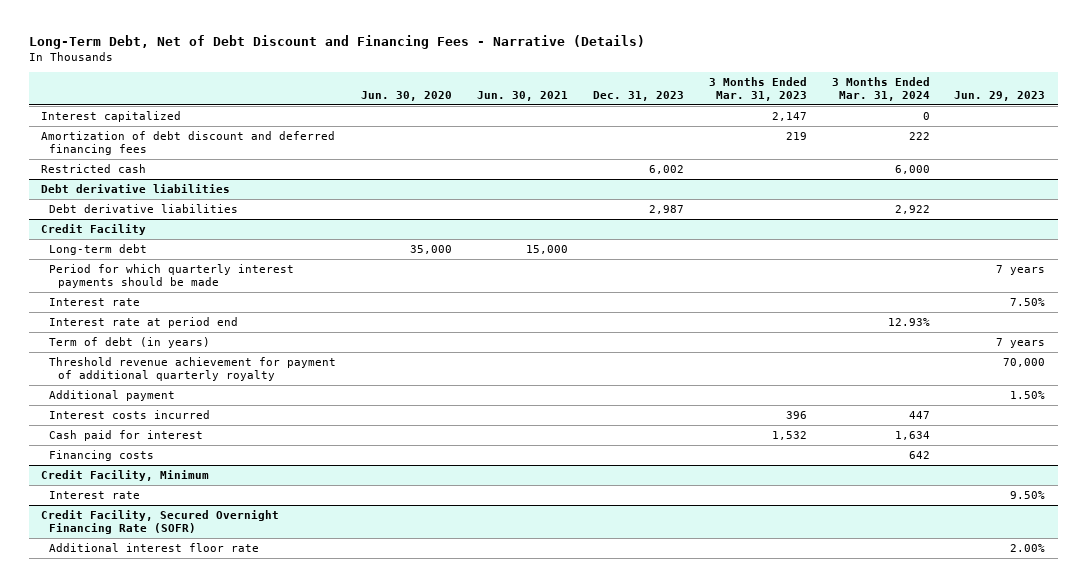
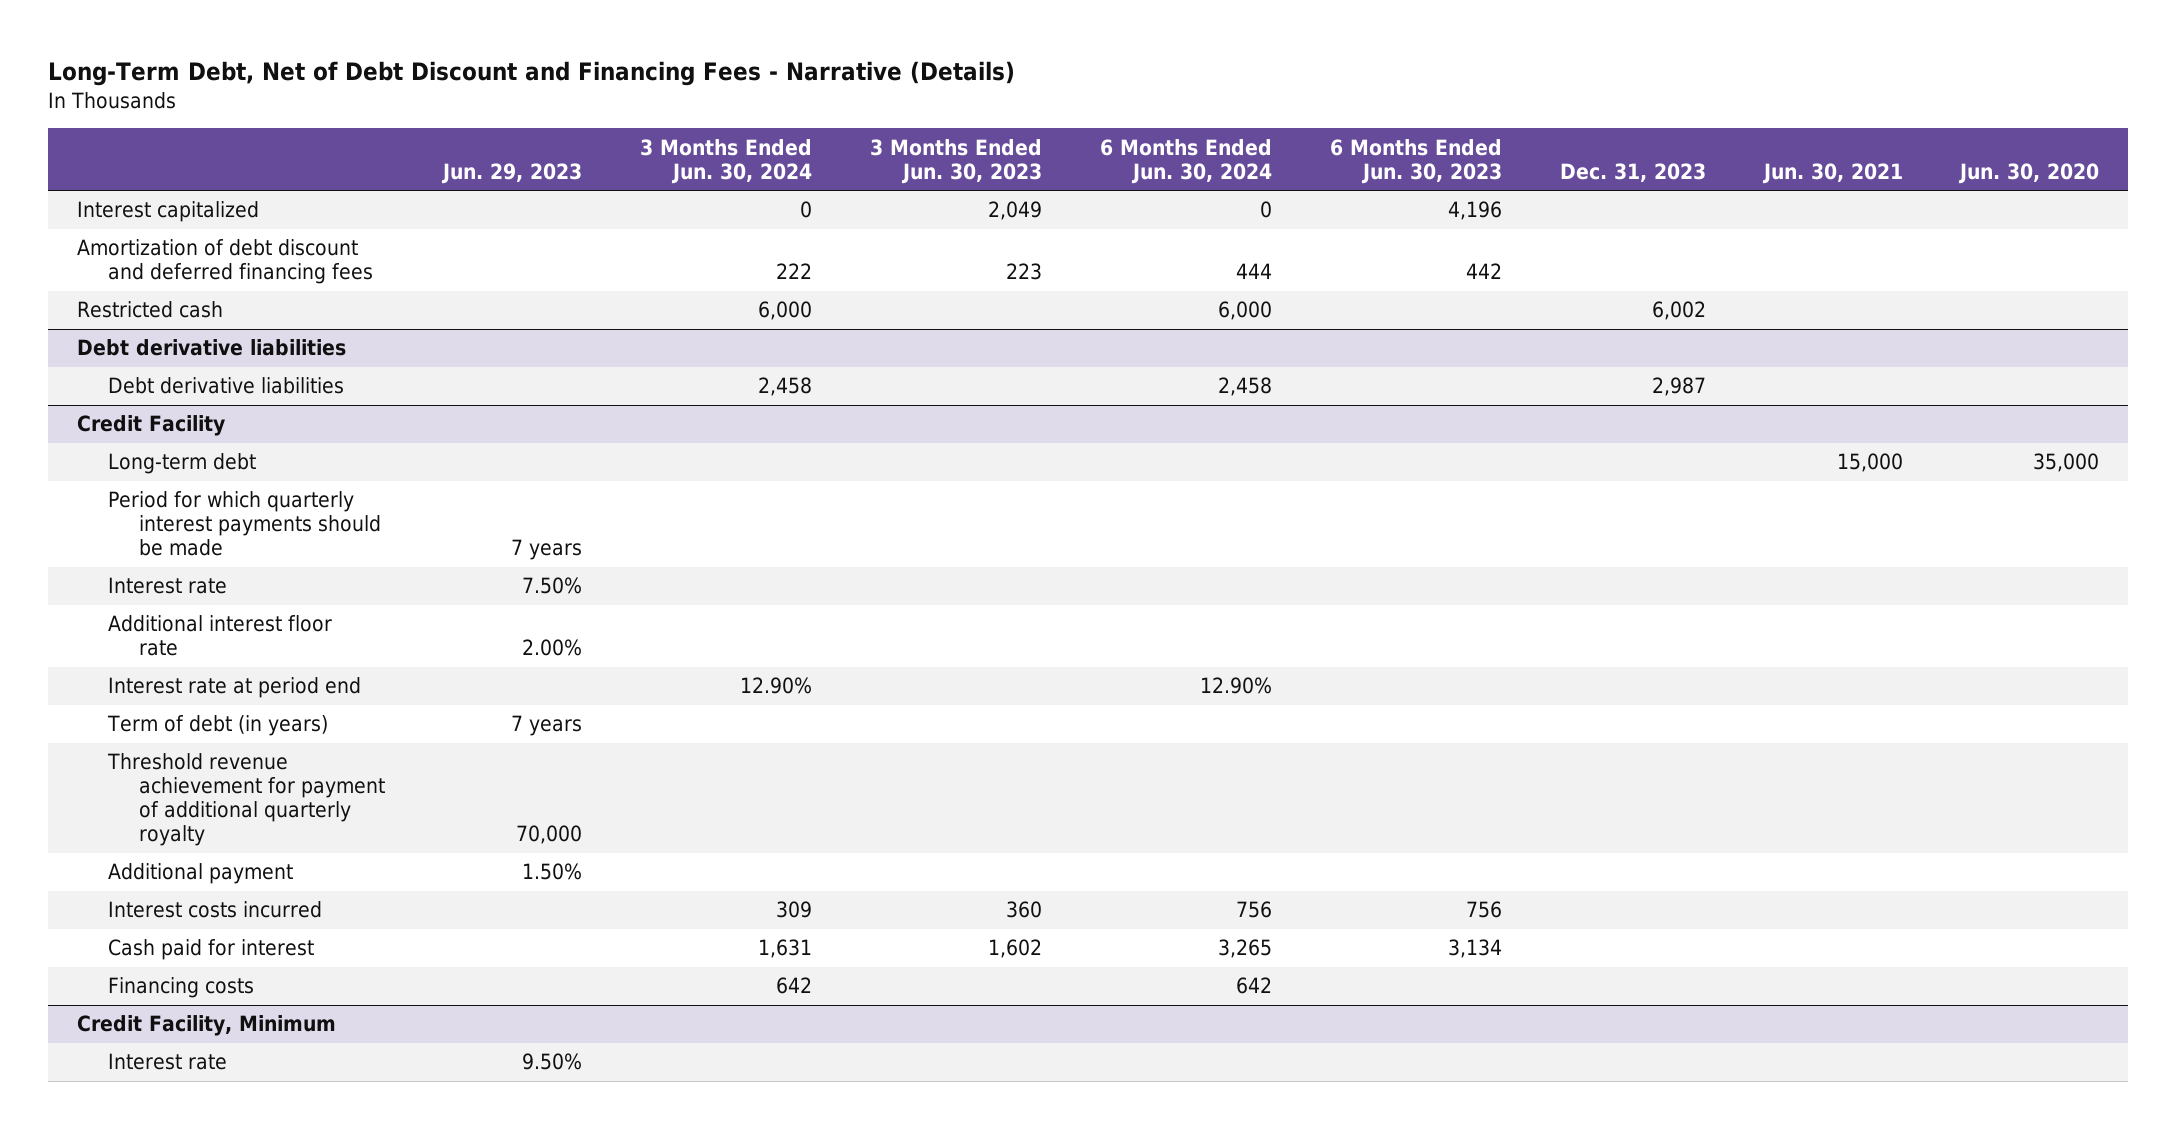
[708,76,807,101] 3 Months Ended Mar. 31, 2023 -> none
[831,76,930,101] 3 Months Ended Mar. 31, 2024 -> none
none -> [640,138,813,184] 3 Months Ended Jun. 30, 2024
none -> [870,138,1043,184] 3 Months Ended Jun. 30, 2023
none -> [1099,138,1272,184] 6 Months Ended Jun. 30, 2024
none -> [1329,138,1502,184] 6 Months Ended Jun. 30, 2023
none -> [108,615,333,657] Additional interest floor rate
[41,510,280,534] Credit Facility, Secured Overnight Financing Rate (SOFR) -> none
[49,543,260,553] Additional interest floor rate -> none

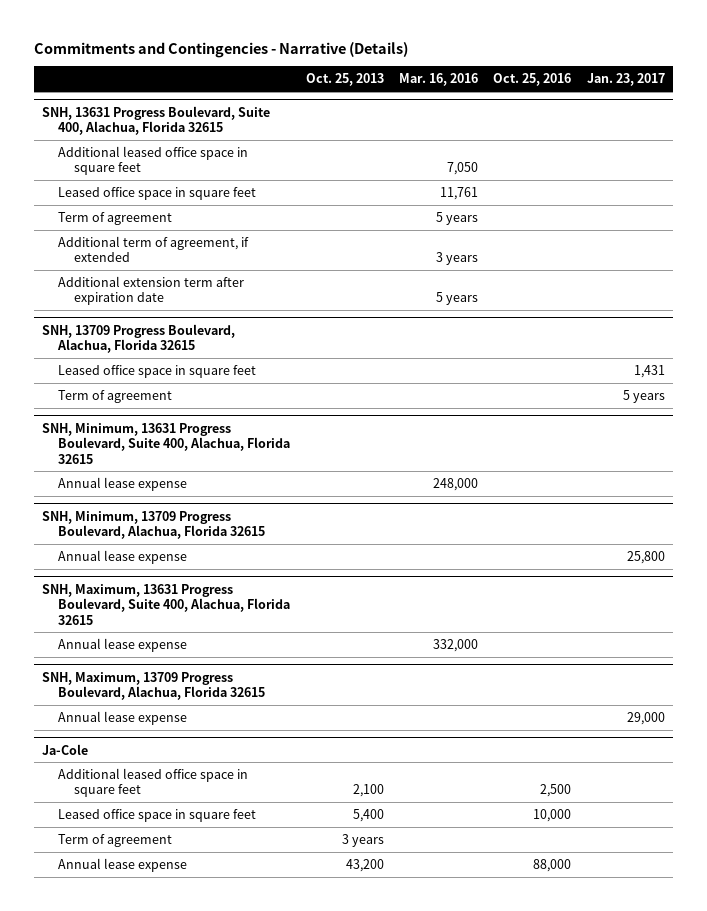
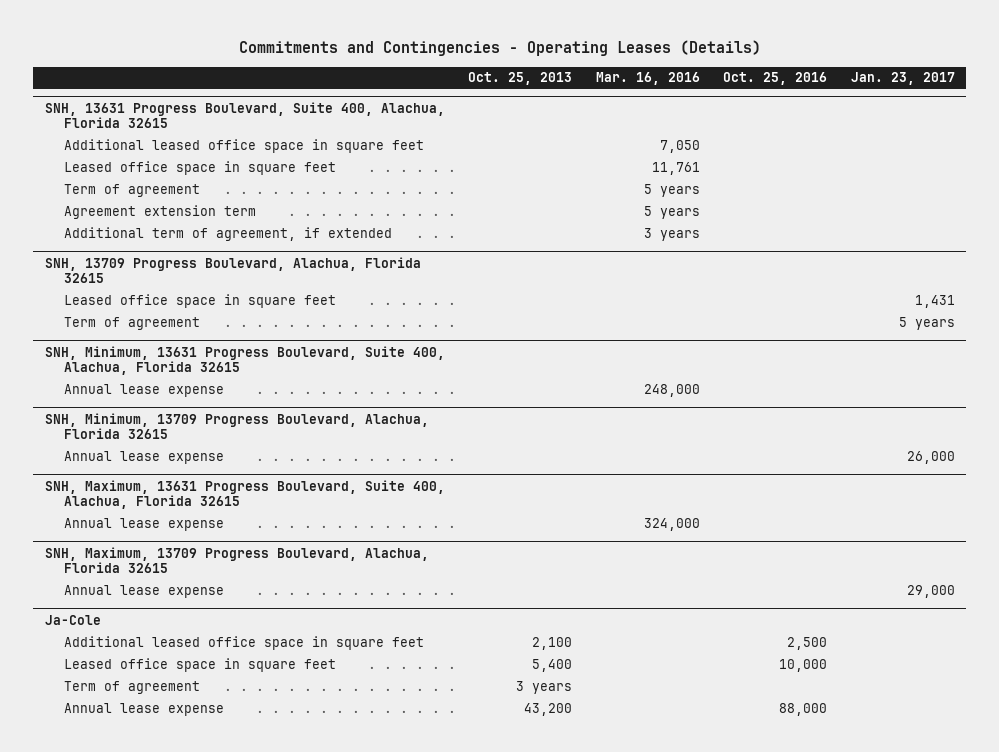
[34,41,409,58] Commitments and Contingencies - Narrative (Details) -> [238,40,761,57] Commitments and Contingencies - Operating Leases (Details)
none -> [64,204,257,219] Agreement extension term
[58,275,245,306] Additional extension term after expiration date -> none
[626,550,665,564] 25,800 -> [906,450,955,464] 26,000
[432,638,478,652] 332,000 -> [643,517,700,531] 324,000

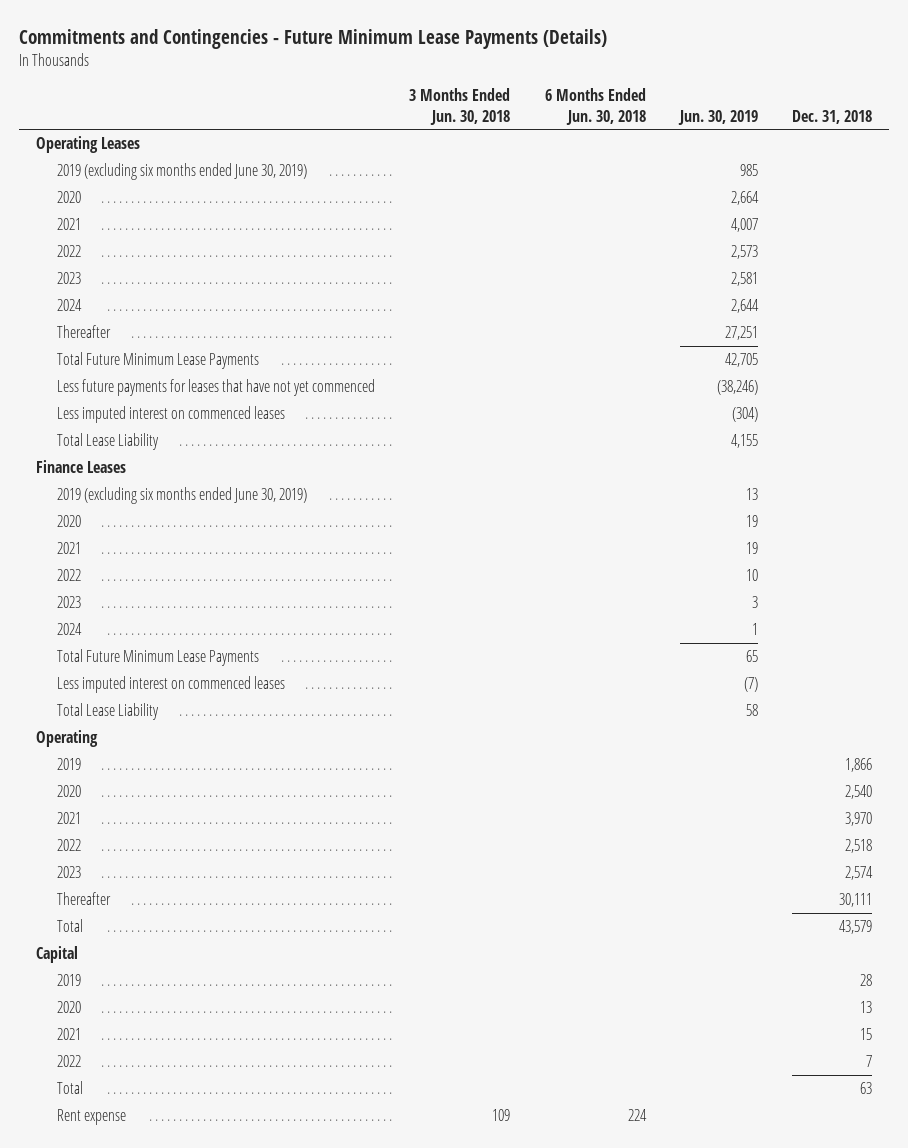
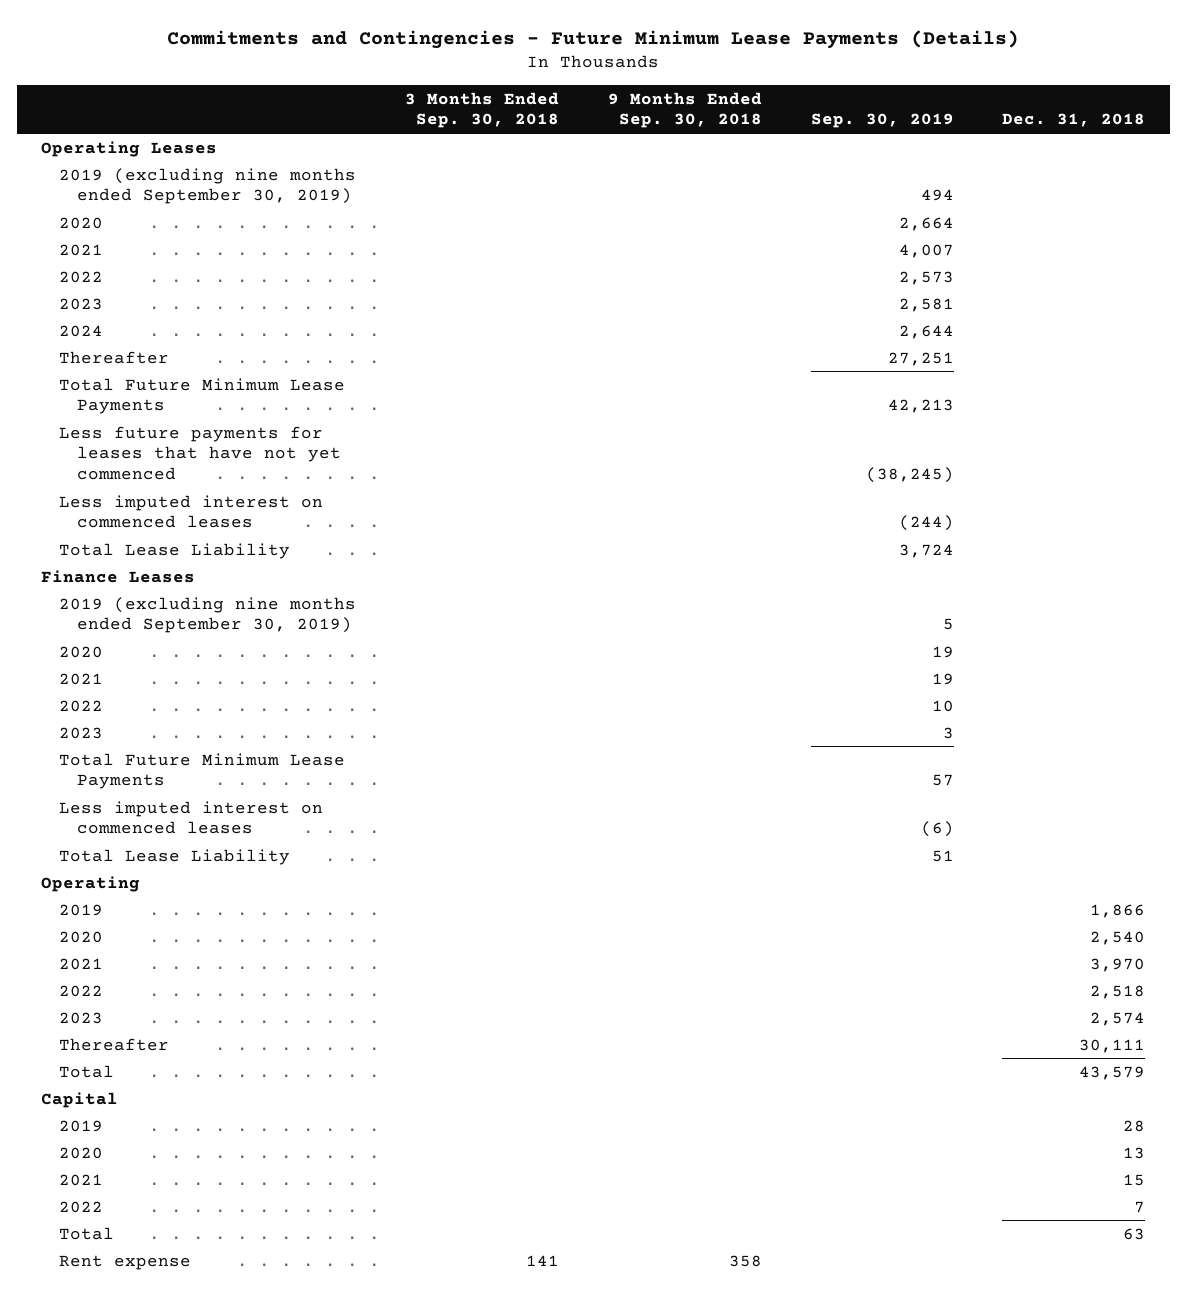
[409,88,511,125] 3 Months Ended Jun. 30, 2018 -> none
[544,88,646,125] 6 Months Ended Jun. 30, 2018 -> none
[677,109,758,125] Jun. 30, 2019 -> none
none -> [404,91,559,129] 3 Months Ended Sep. 30, 2018
none -> [607,91,762,129] 9 Months Ended Sep. 30, 2018
none -> [810,113,954,129] Sep. 30, 2019
[57,163,308,181] 2019 (excluding six months ended June 30, 2019) -> [58,167,356,205] 2019 (excluding nine months ended September 30, 2019)
[57,487,308,505] 2019 (excluding six months ended June 30, 2019) -> [58,596,356,634] 2019 (excluding nine months ended September 30, 2019)
[57,623,83,636] 2024 -> none

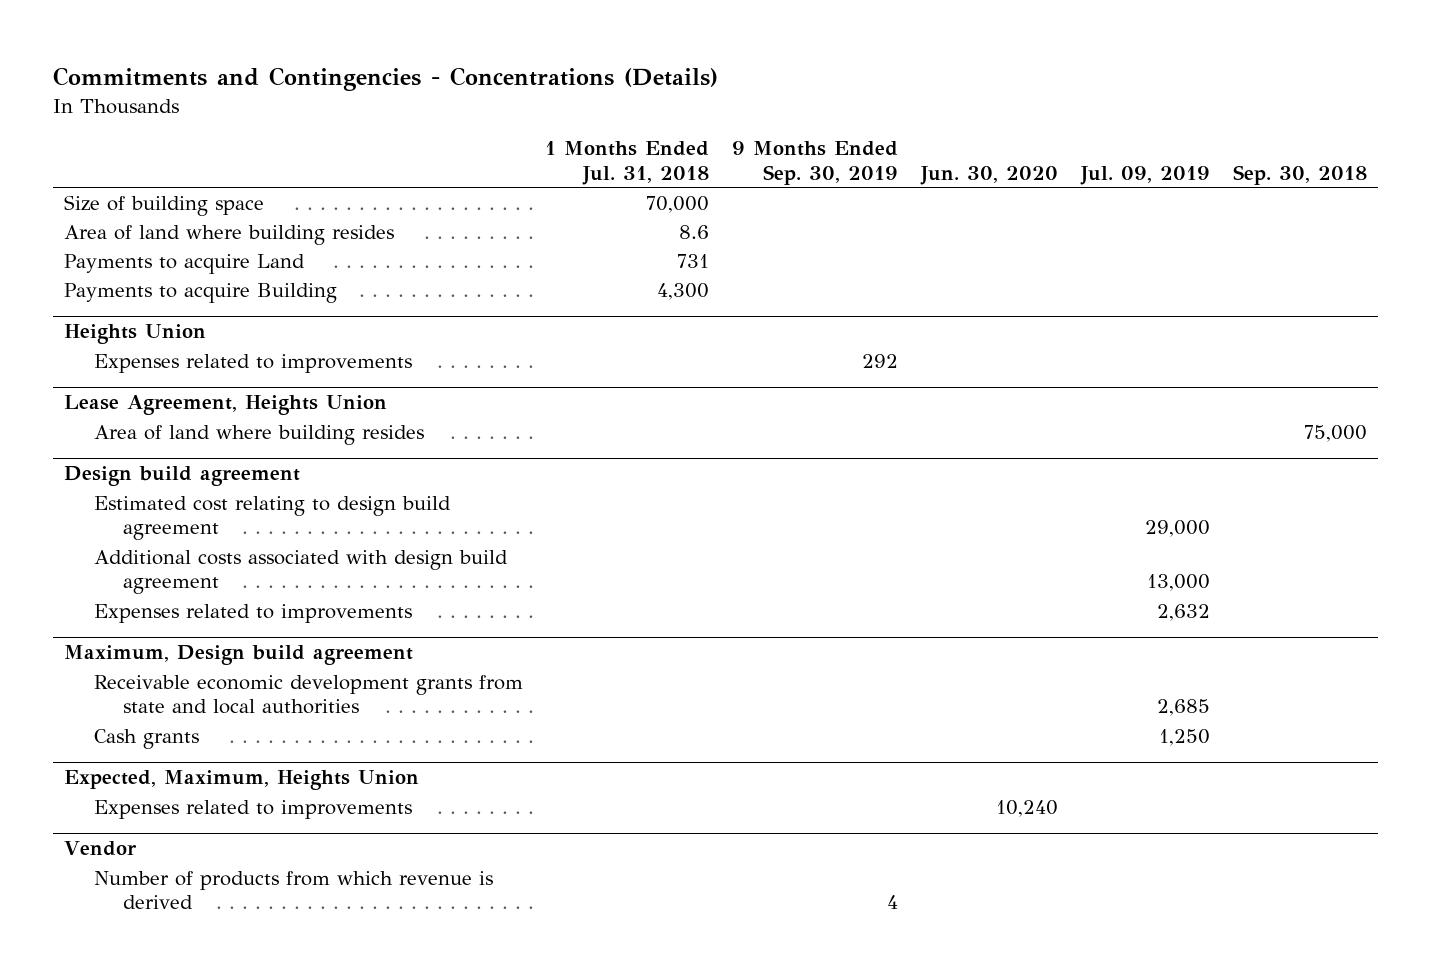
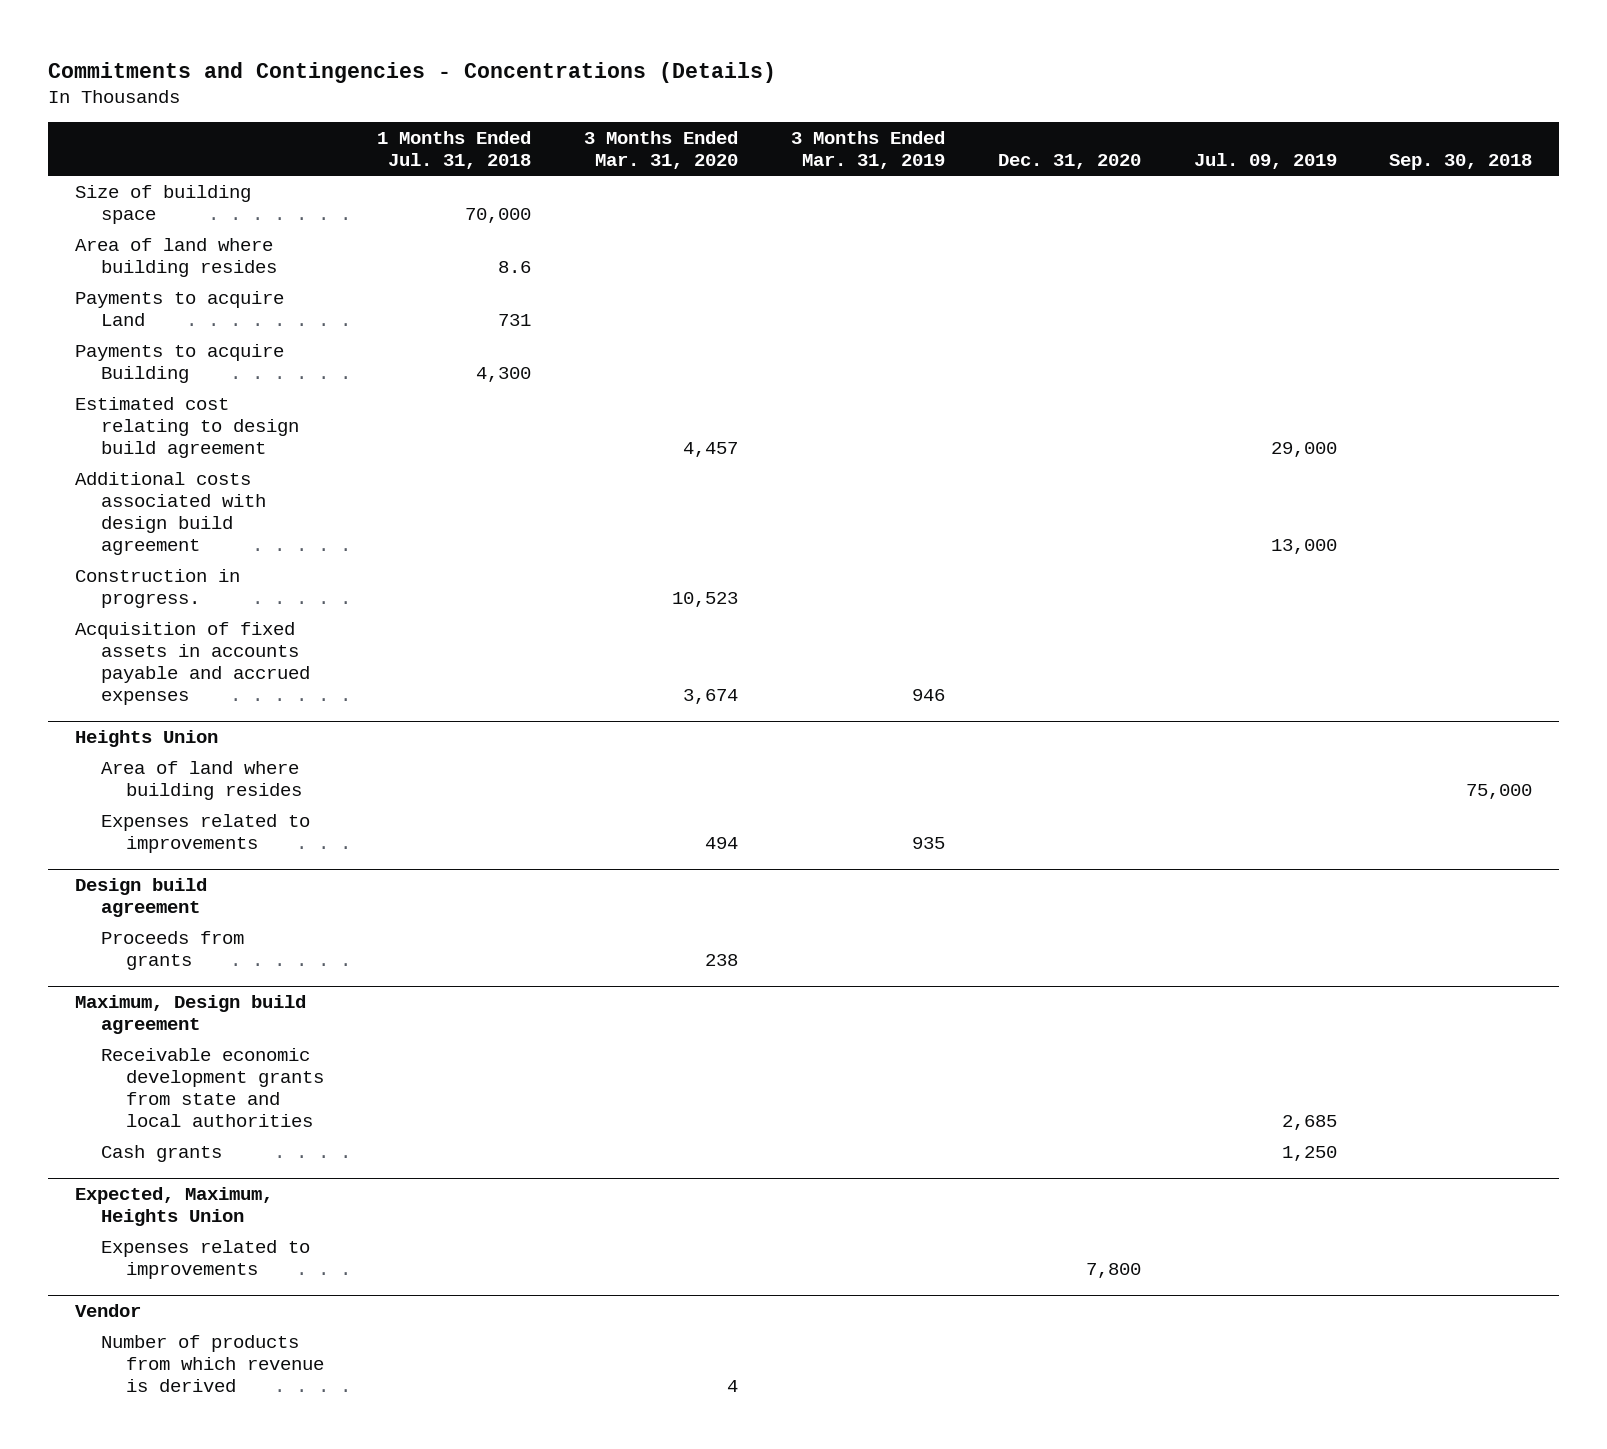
[732,141,899,185] 9 Months Ended Sep. 30, 2019 -> none
[920,165,1059,185] Jun. 30, 2020 -> none
none -> [584,130,739,169] 3 Months Ended Mar. 31, 2020
none -> [790,130,945,169] 3 Months Ended Mar. 31, 2019
none -> [997,153,1141,169] Dec. 31, 2020
none -> [74,396,299,459] Estimated cost relating to design build agreement
none -> [74,471,266,556] Additional costs associated with design build agreement
none -> [74,568,240,608] Construction in progress.
none -> [74,621,310,706] Acquisition of fixed assets in accounts payable and accrued expenses
none -> [100,760,303,800] Area of land where building resides
[64,395,388,416] Lease Agreement, Heights Union -> none
[93,424,424,445] Area of land where building resides -> none
[93,495,451,541] Estimated cost relating to design build agreement -> none
[93,549,508,595] Additional costs associated with design build agreement -> none
[93,603,412,623] Expenses related to improvements -> none
none -> [100,930,244,970] Proceeds from grants

